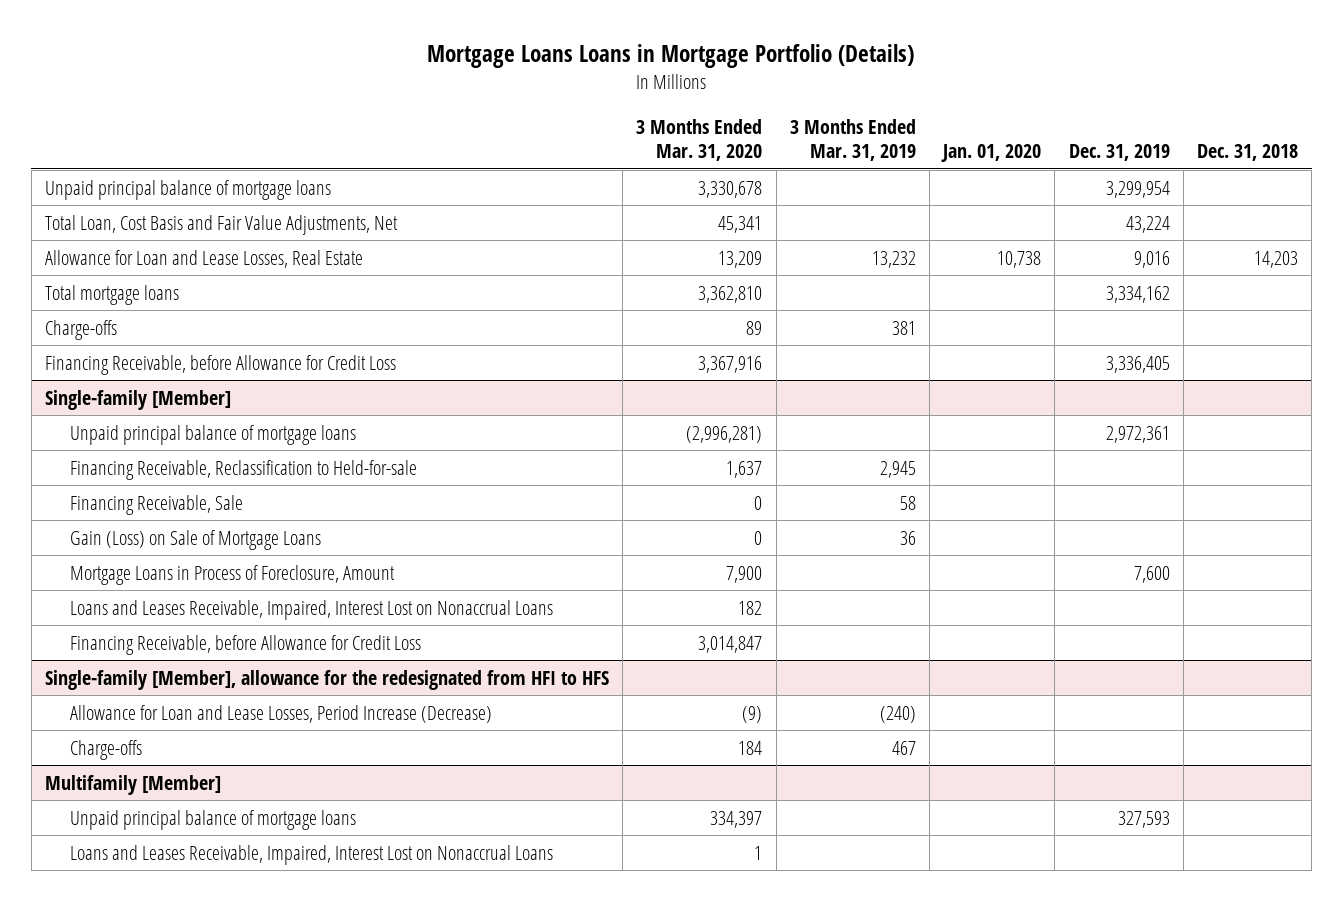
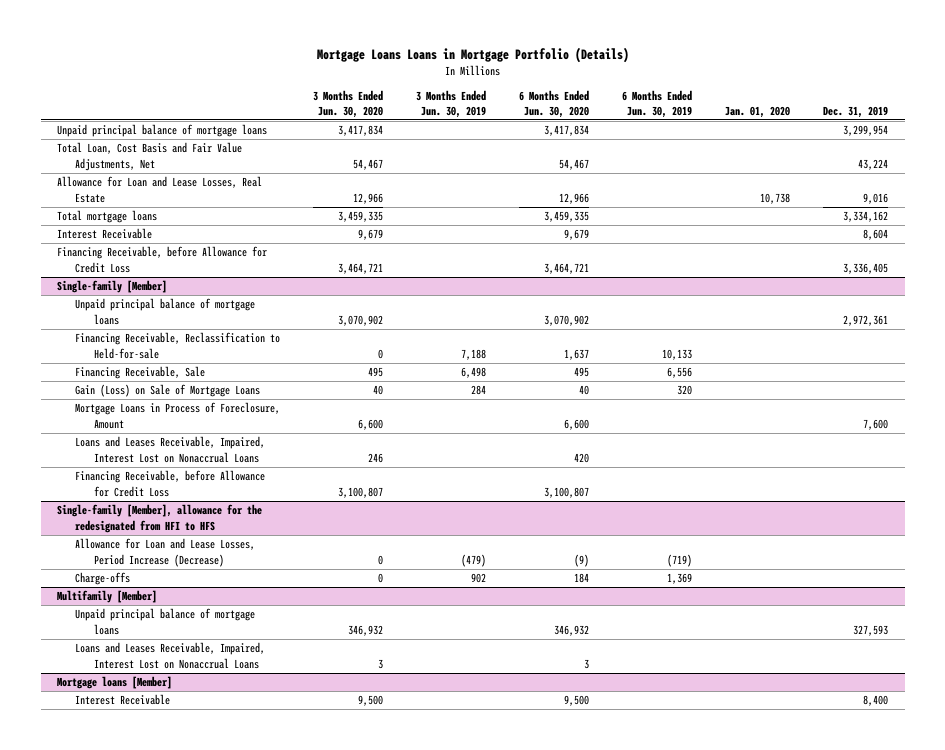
[636,119,763,162] 3 Months Ended Mar. 31, 2020 -> none
[789,119,916,162] 3 Months Ended Mar. 31, 2019 -> none
[1197,144,1299,162] Dec. 31, 2018 -> none
none -> [313,89,384,118] 3 Months Ended Jun. 30, 2020
none -> [416,89,487,118] 3 Months Ended Jun. 30, 2019
none -> [519,89,590,118] 6 Months Ended Jun. 30, 2020
none -> [622,89,693,118] 6 Months Ended Jun. 30, 2019
[44,319,117,340] Charge-offs -> none
none -> [57,228,153,240] Interest Receivable
none -> [57,676,173,690] Mortgage loans [Member]
none -> [75,694,171,706] Interest Receivable

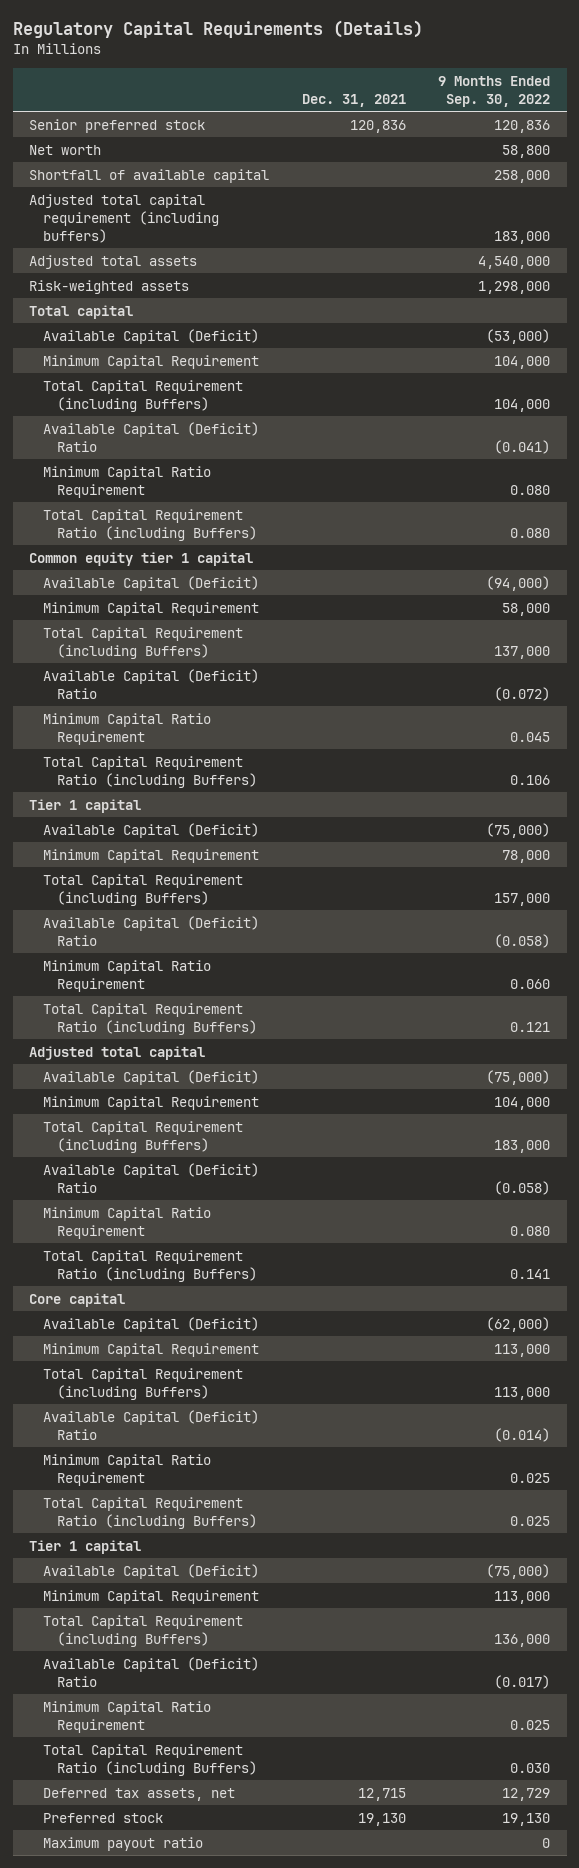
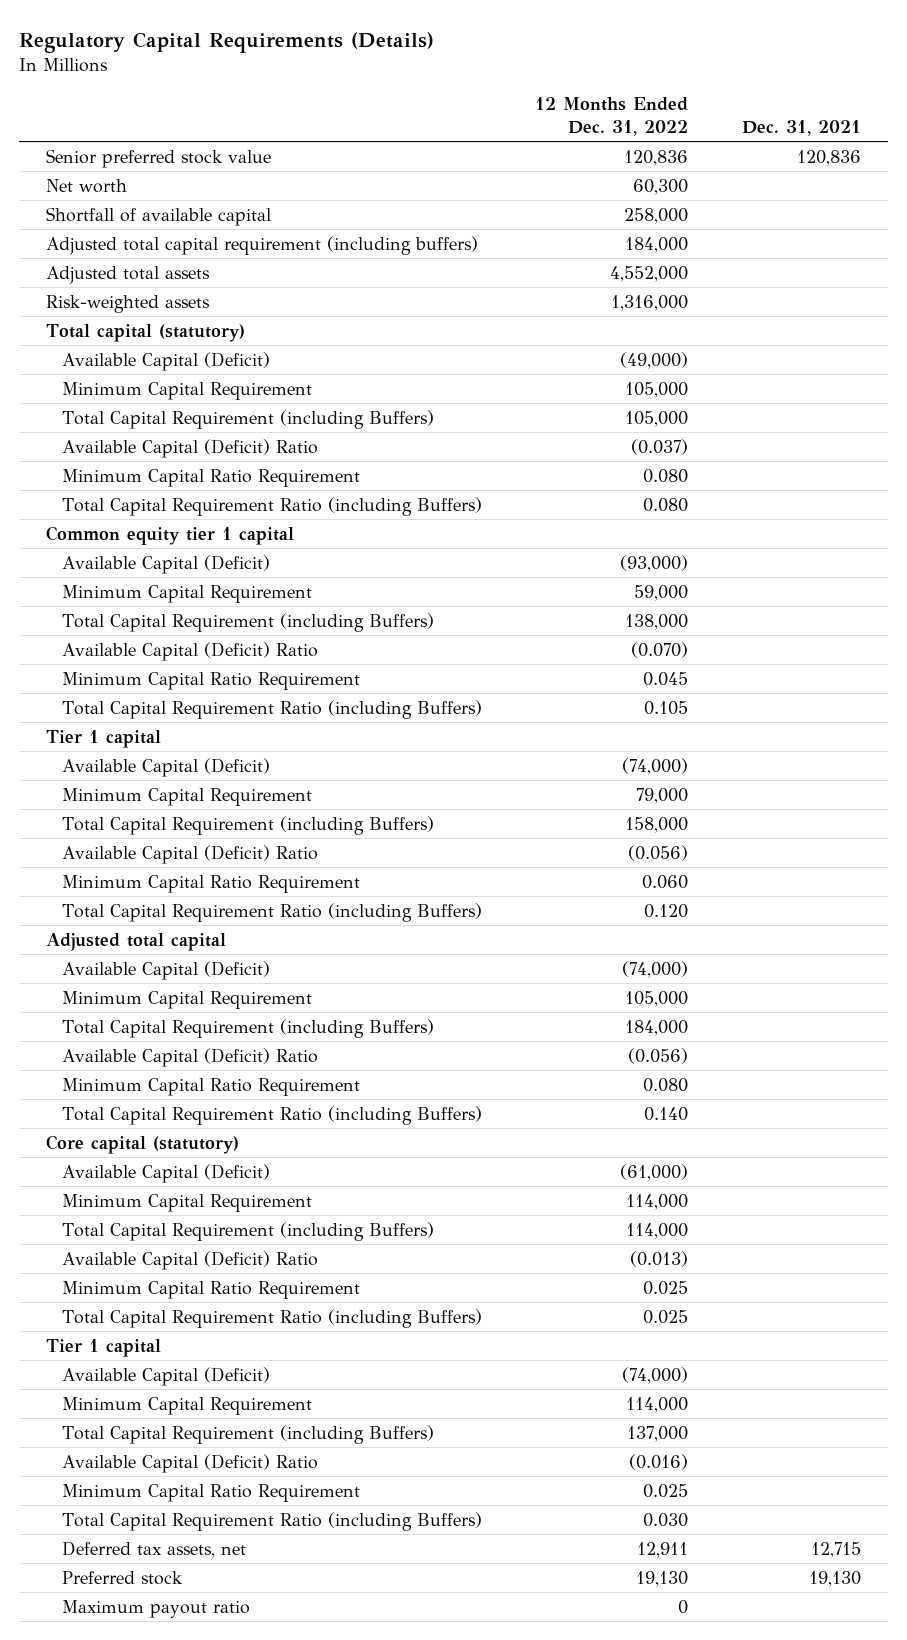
[438,75,551,107] 9 Months Ended Sep. 30, 2022 -> none
none -> [535,96,689,136] 12 Months Ended Dec. 31, 2022
[29,118,206,133] Senior preferred stock -> [45,148,271,168] Senior preferred stock value
[29,304,134,319] Total capital -> [45,323,245,342] Total capital (statutory)
[29,1292,126,1307] Core capital -> [45,1134,239,1154] Core capital (statutory)

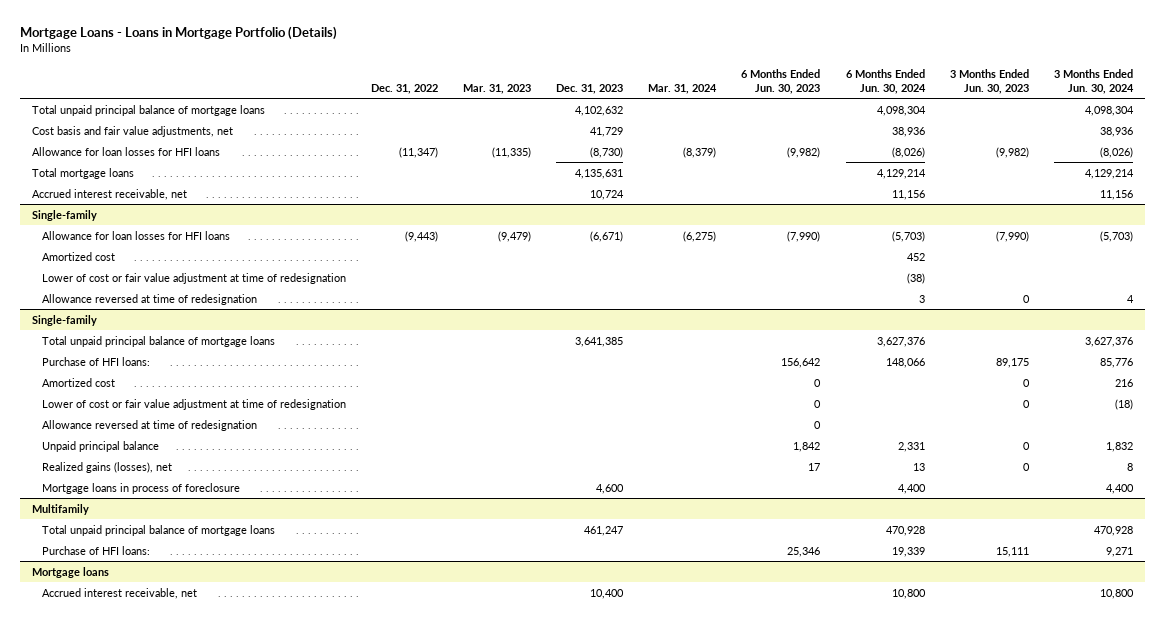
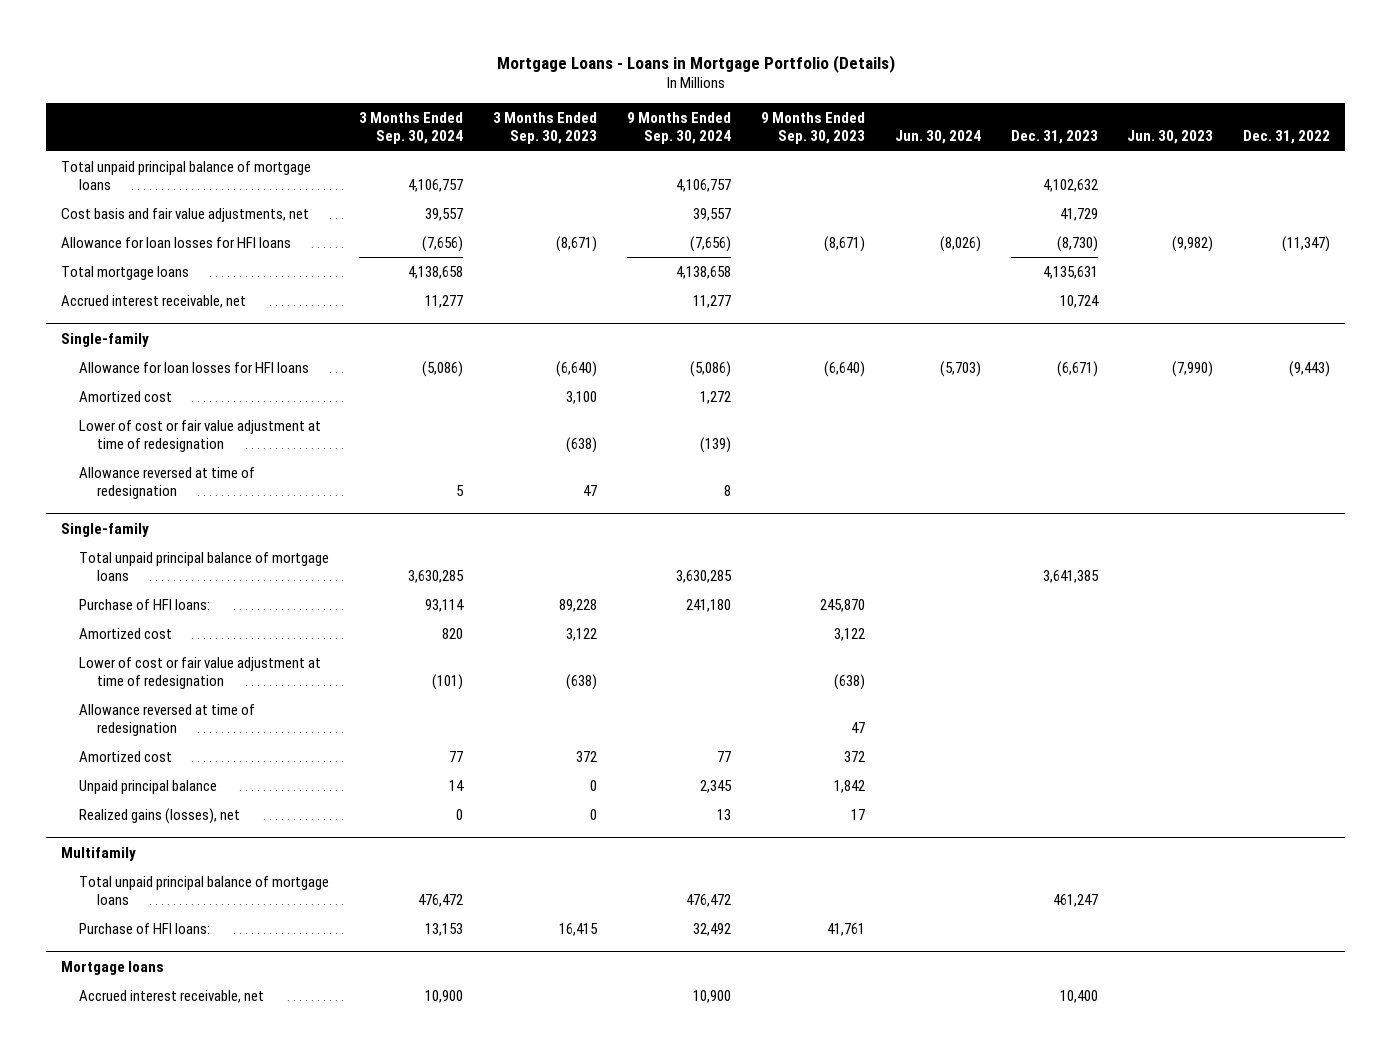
[463,83,532,94] Mar. 31, 2023 -> none
[648,83,718,94] Mar. 31, 2024 -> none
[741,69,821,94] 6 Months Ended Jun. 30, 2023 -> none
[845,69,926,94] 6 Months Ended Jun. 30, 2024 -> none
[949,69,1029,94] 3 Months Ended Jun. 30, 2023 -> none
[1053,69,1134,94] 3 Months Ended Jun. 30, 2024 -> none
none -> [358,112,463,145] 3 Months Ended Sep. 30, 2024
none -> [492,112,597,145] 3 Months Ended Sep. 30, 2023
none -> [626,112,731,145] 9 Months Ended Sep. 30, 2024
none -> [760,112,865,145] 9 Months Ended Sep. 30, 2023
none -> [894,130,981,145] Jun. 30, 2024
none -> [1127,130,1214,145] Jun. 30, 2023
none -> [79,750,173,762] Amortized cost
[42,482,241,494] Mortgage loans in process of foreclosure -> none

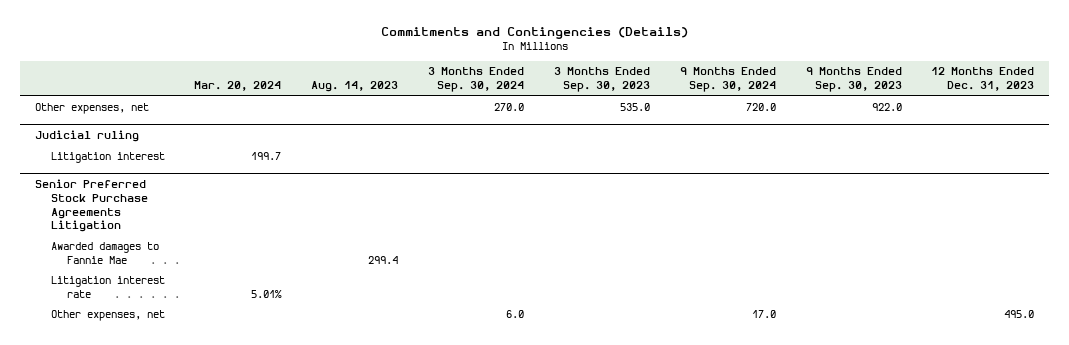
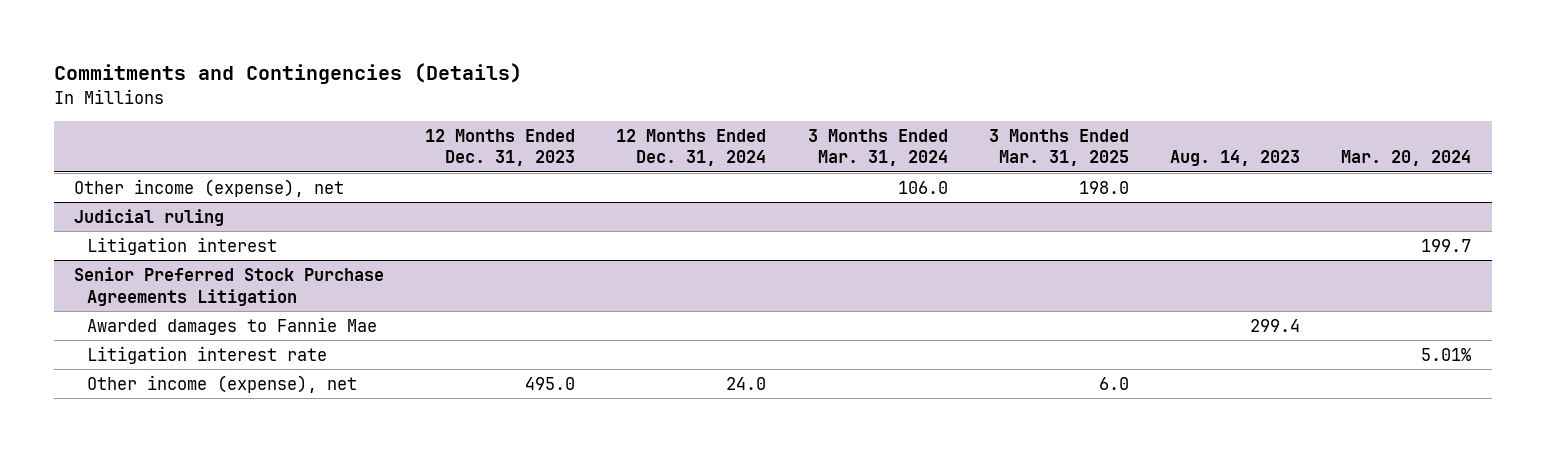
[428,67,525,93] 3 Months Ended Sep. 30, 2024 -> none
[553,67,650,93] 3 Months Ended Sep. 30, 2023 -> none
[679,67,776,93] 9 Months Ended Sep. 30, 2024 -> none
[805,67,902,93] 9 Months Ended Sep. 30, 2023 -> none
none -> [616,128,767,167] 12 Months Ended Dec. 31, 2024
none -> [807,128,948,167] 3 Months Ended Mar. 31, 2024
none -> [988,128,1129,167] 3 Months Ended Mar. 31, 2025
[34,103,149,115] Other expenses, net -> [74,178,345,197] Other income (expense), net
[50,310,165,322] Other expenses, net -> [87,374,358,393] Other income (expense), net

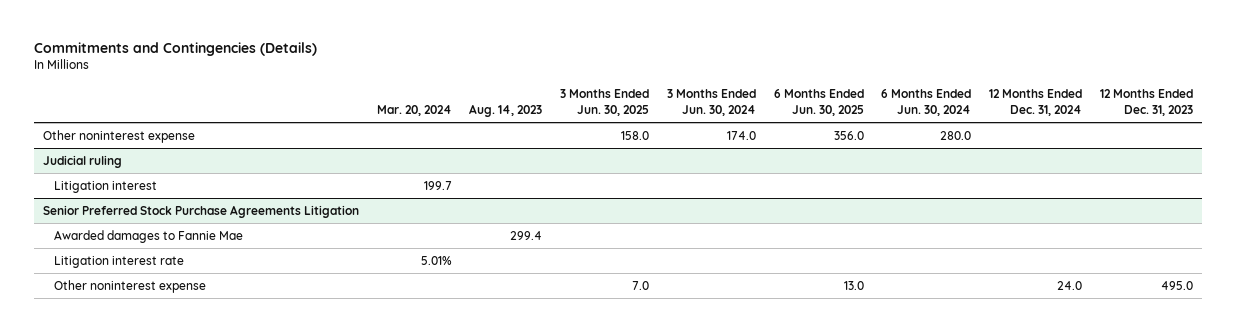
[807,128,948,167] 3 Months Ended Mar. 31, 2024 -> none
[988,128,1129,167] 3 Months Ended Mar. 31, 2025 -> none
none -> [560,89,650,116] 3 Months Ended Jun. 30, 2025
none -> [666,89,756,116] 3 Months Ended Jun. 30, 2024
none -> [773,89,864,116] 6 Months Ended Jun. 30, 2025
none -> [881,89,972,116] 6 Months Ended Jun. 30, 2024
[74,178,345,197] Other income (expense), net -> [42,129,195,143] Other noninterest expense
[87,374,358,393] Other income (expense), net -> [54,279,207,293] Other noninterest expense

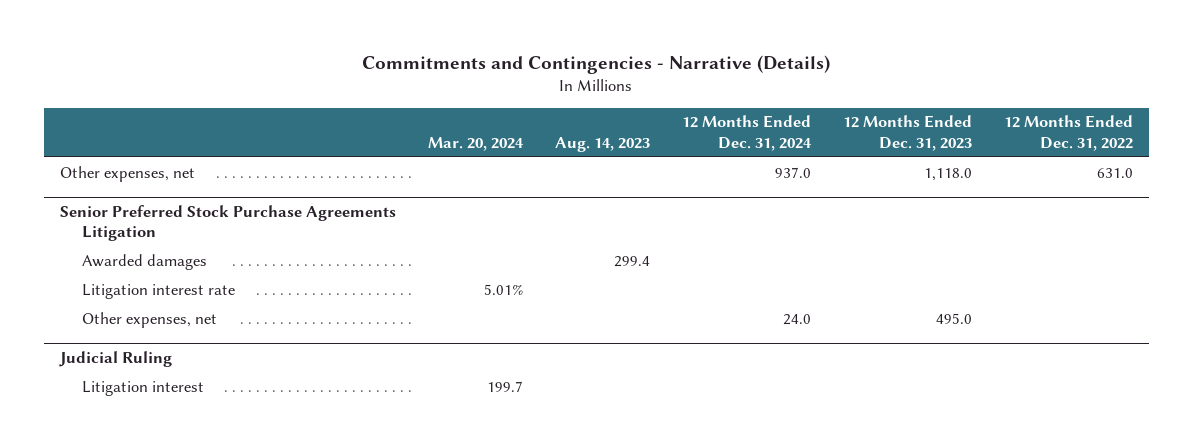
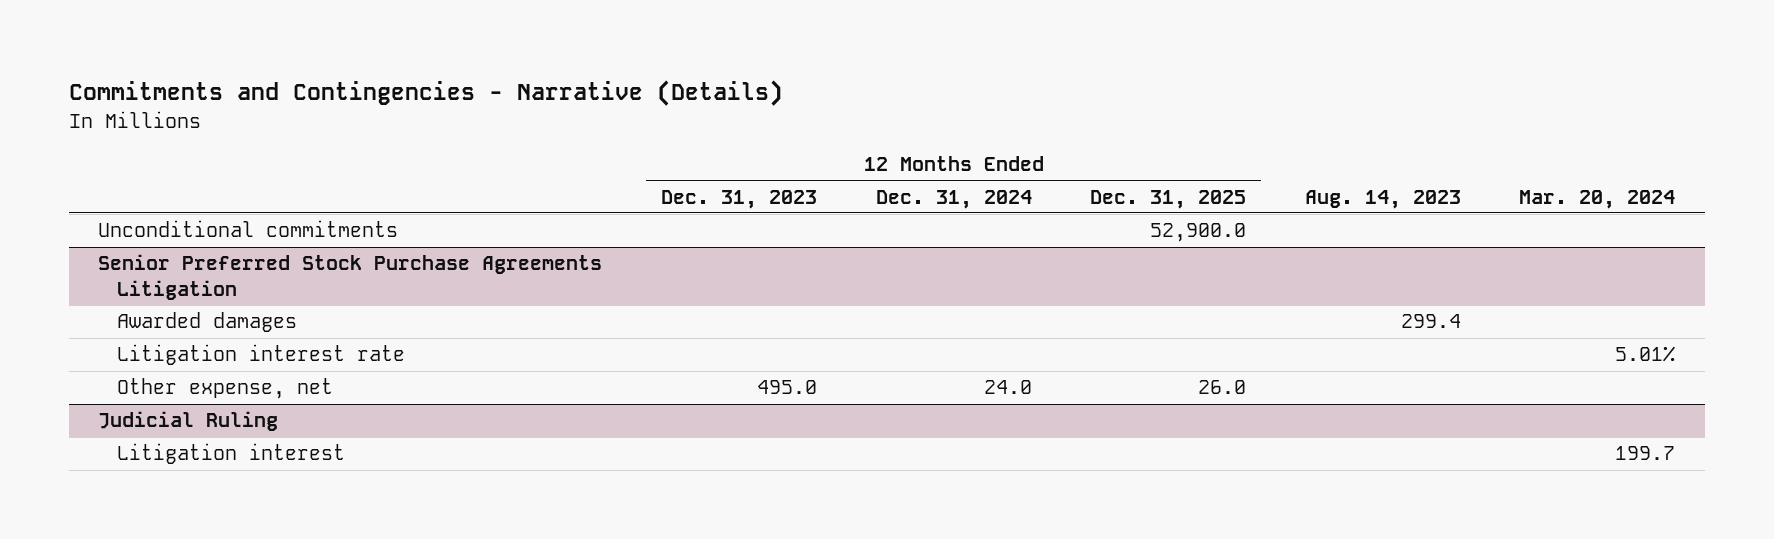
[1003,115,1133,151] 12 Months Ended Dec. 31, 2022 -> none
none -> [1090,189,1247,209] Dec. 31, 2025
[59,165,195,182] Other expenses, net -> none
none -> [98,220,399,238] Unconditional commitments
[81,311,217,328] Other expenses, net -> [116,378,333,400] Other expense, net

